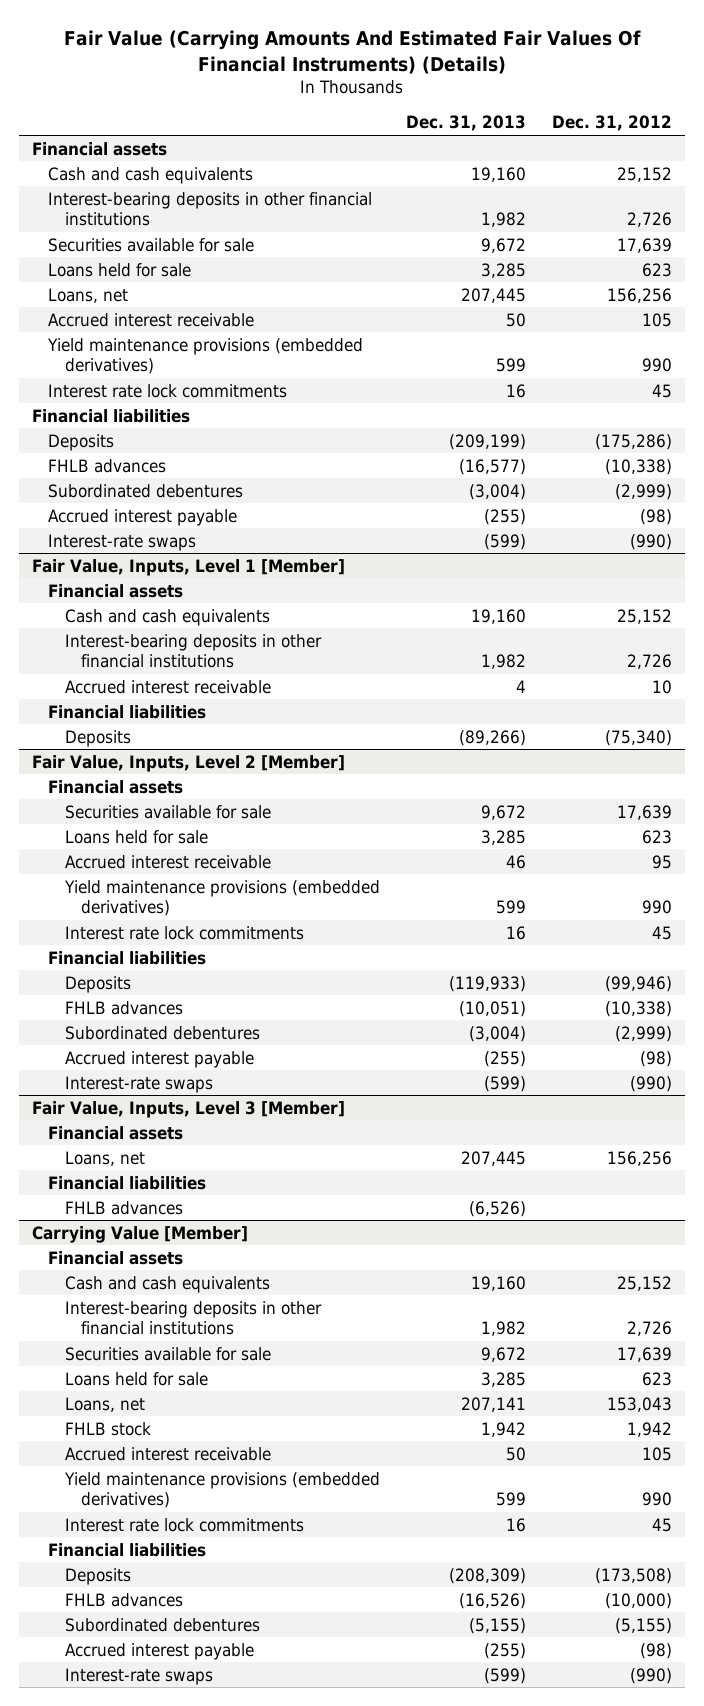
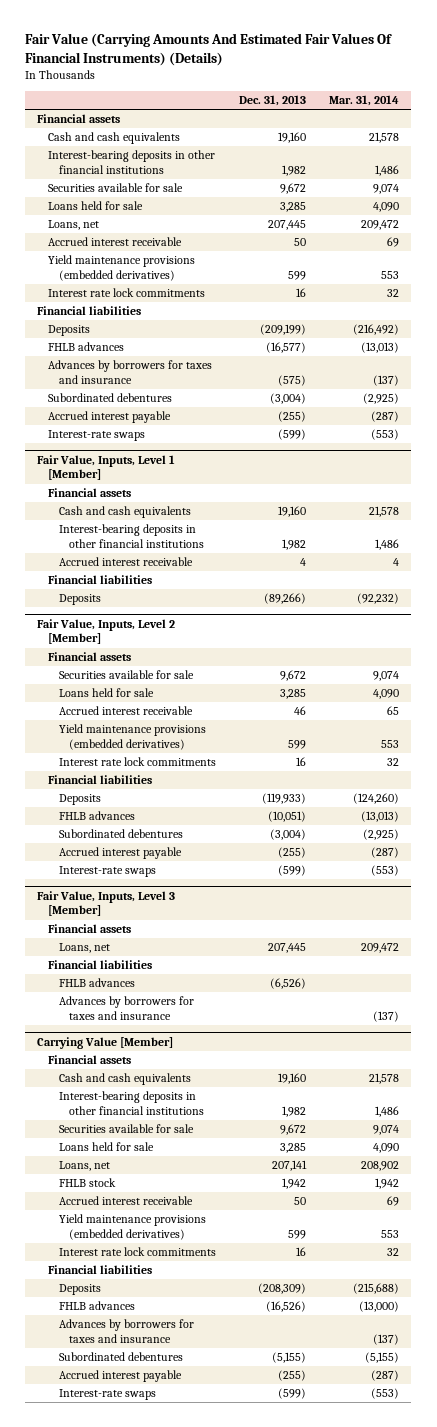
[552,115,673,132] Dec. 31, 2012 -> none
none -> [329,94,400,106] Mar. 31, 2014
none -> [47,360,212,385] Advances by borrowers for taxes and insurance
none -> [58,996,194,1021] Advances by borrowers for taxes and insurance
none -> [58,1319,194,1344] Advances by borrowers for taxes and insurance

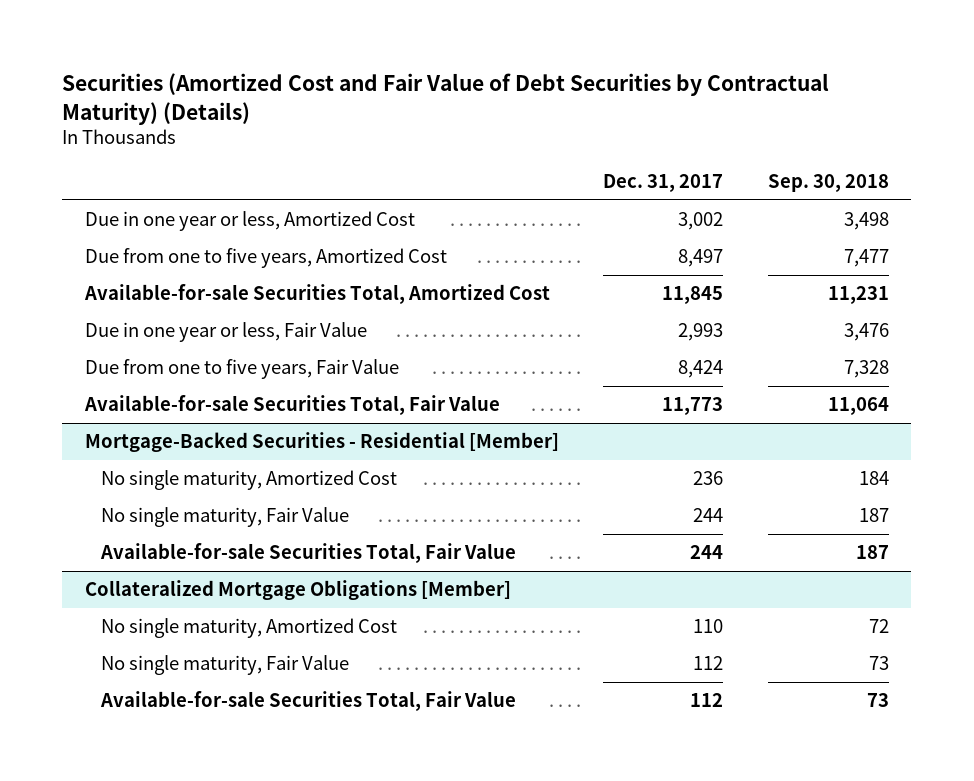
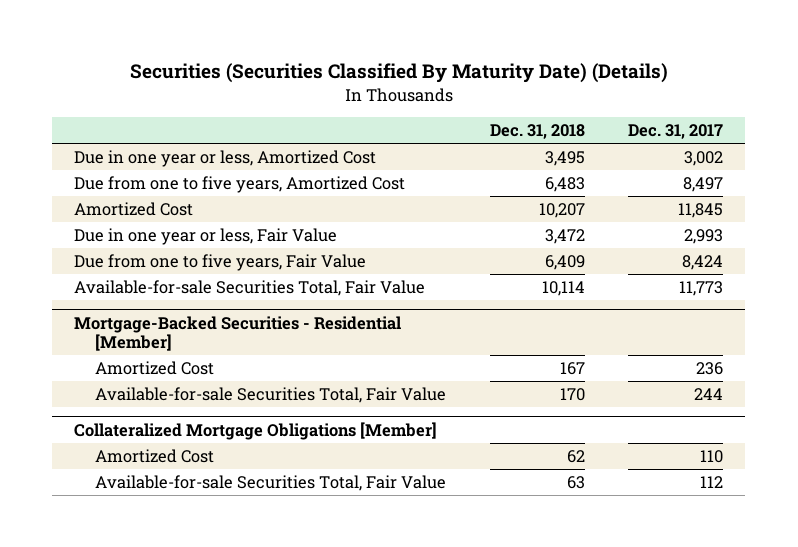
[62,72,830,125] Securities (Amortized Cost and Fair Value of Debt Securities by Contractual Maturity) (Details) -> [129,63,668,84] Securities (Securities Classified By Maturity Date) (Details)
[768,174,890,193] Sep. 30, 2018 -> none
none -> [489,124,585,140] Dec. 31, 2018
[83,284,550,305] Available-for-sale Securities Total, Amortized Cost -> [74,201,194,216] Amortized Cost
[100,507,349,528] No single maturity, Fair Value -> none
[100,470,397,491] No single maturity, Amortized Cost -> [94,360,214,375] Amortized Cost
[100,618,397,639] No single maturity, Amortized Cost -> none
[100,655,349,676] No single maturity, Fair Value -> none
none -> [94,448,214,463] Amortized Cost

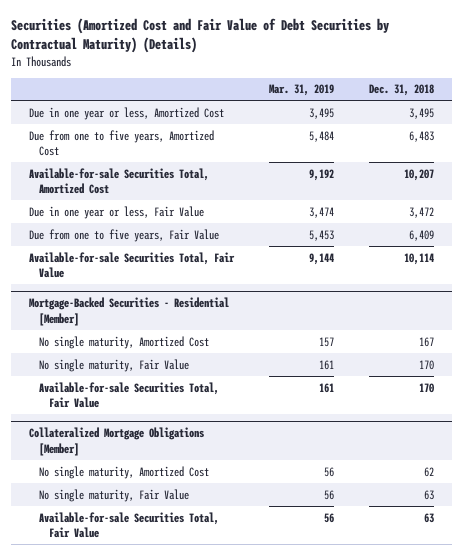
[129,63,668,84] Securities (Securities Classified By Maturity Date) (Details) -> [11,18,390,54] Securities (Amortized Cost and Fair Value of Debt Securities by Contractual Maturity) (Details)
[628,124,724,140] Dec. 31, 2017 -> none
none -> [269,84,335,97] Mar. 31, 2019
[74,201,194,216] Amortized Cost -> [28,167,209,195] Available-for-sale Securities Total, Amortized Cost
[94,360,214,375] Amortized Cost -> [38,335,209,349] No single maturity, Amortized Cost
none -> [38,358,189,372] No single maturity, Fair Value
[94,448,214,463] Amortized Cost -> none
none -> [38,465,209,479] No single maturity, Amortized Cost
none -> [38,488,189,502] No single maturity, Fair Value

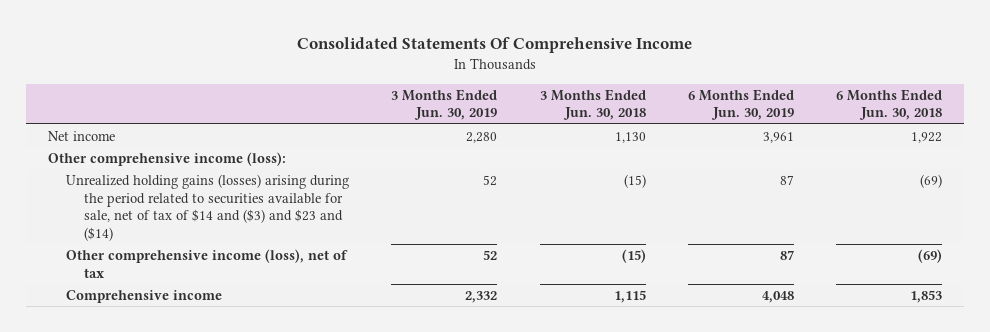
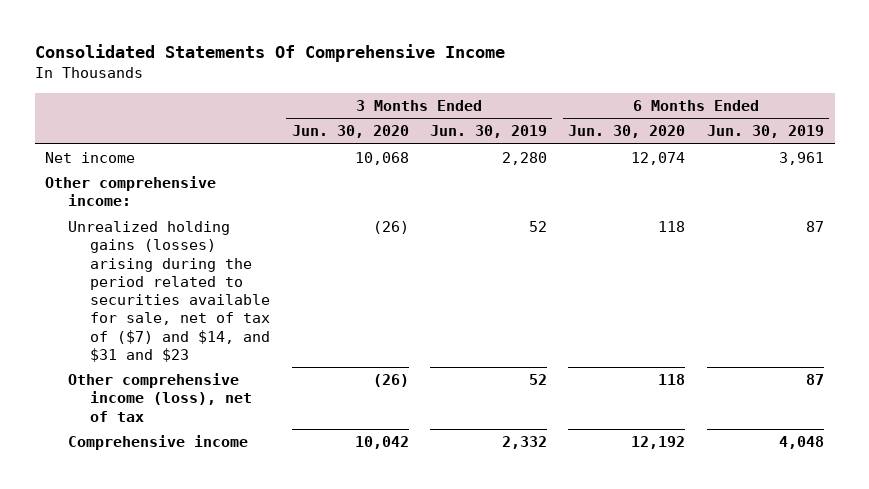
[539,88,646,121] 3 Months Ended Jun. 30, 2018 -> none
[836,88,943,121] 6 Months Ended Jun. 30, 2018 -> none
none -> [291,125,409,139] Jun. 30, 2020
none -> [568,125,686,139] Jun. 30, 2020
[47,151,286,166] Other comprehensive income (loss): -> [45,176,217,207] Other comprehensive income:
[65,173,349,241] Unrealized holding gains (losses) arising during the period related to securities available for sale, net of tax of $14 and ($3) and $23 and ($14) -> [67,221,271,362] Unrealized holding gains (losses) arising during the period related to securities available for sale, net of tax of ($7) and $14, and $31 and $23

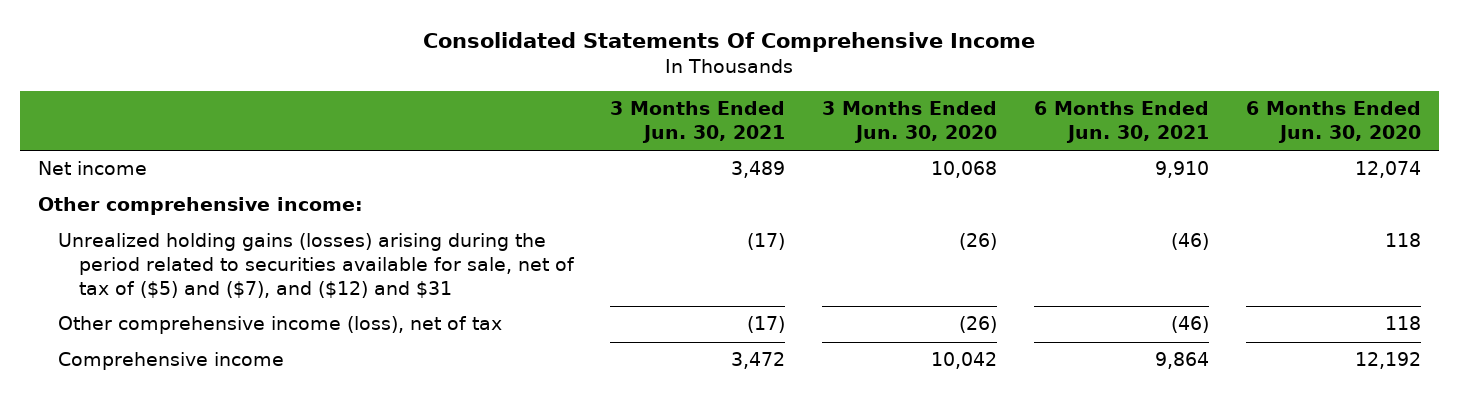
[430,125,548,139] Jun. 30, 2019 -> none
[706,125,824,139] Jun. 30, 2019 -> none
none -> [610,101,786,143] 3 Months Ended Jun. 30, 2021
none -> [1034,101,1210,143] 6 Months Ended Jun. 30, 2021
[67,221,271,362] Unrealized holding gains (losses) arising during the period related to securities available for sale, net of tax of ($7) and $14, and $31 and $23 -> [58,233,575,298] Unrealized holding gains (losses) arising during the period related to securities available for sale, net of tax of ($5) and ($7), and ($12) and $31

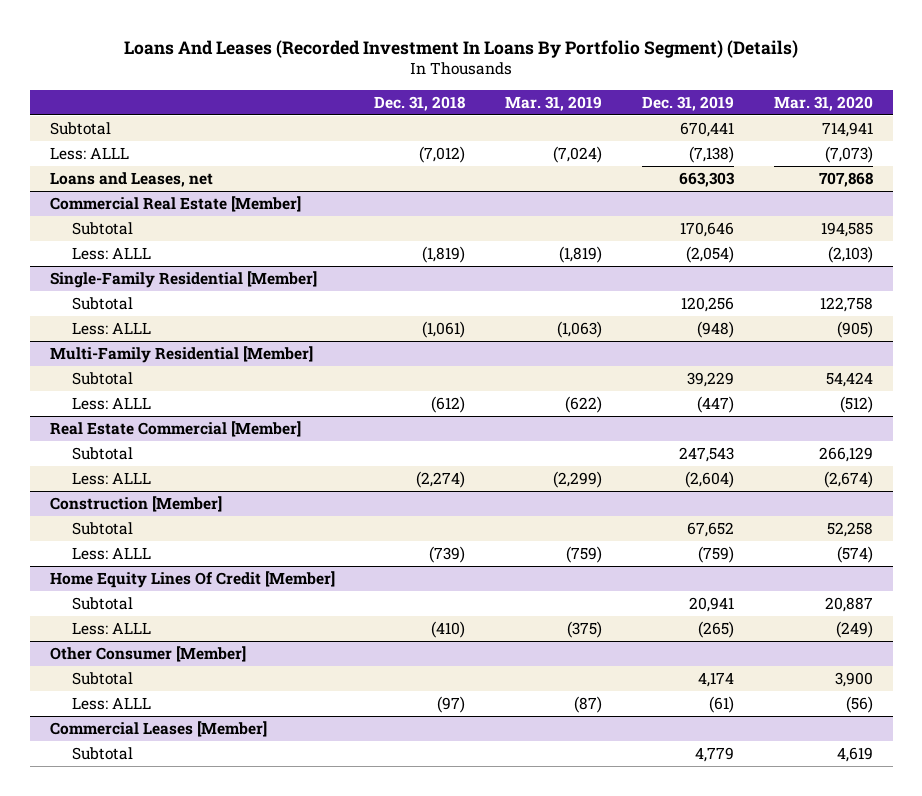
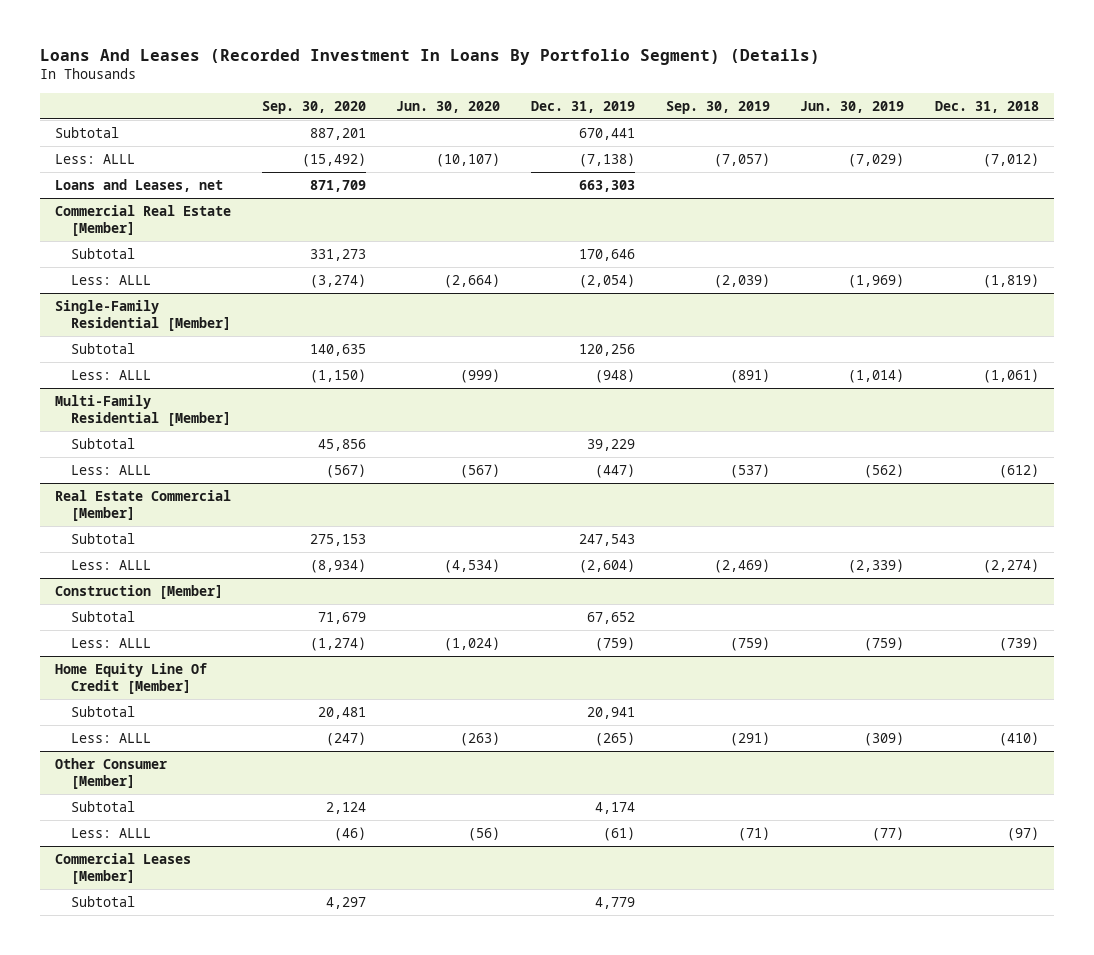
[505,95,603,111] Mar. 31, 2019 -> none
[773,95,873,111] Mar. 31, 2020 -> none
none -> [261,100,366,114] Sep. 30, 2020
none -> [396,100,501,113] Jun. 30, 2020
none -> [665,100,770,114] Sep. 30, 2019
none -> [800,100,905,113] Jun. 30, 2019
[49,571,335,589] Home Equity Lines Of Credit [Member] -> [54,662,207,695] Home Equity Line Of Credit [Member]

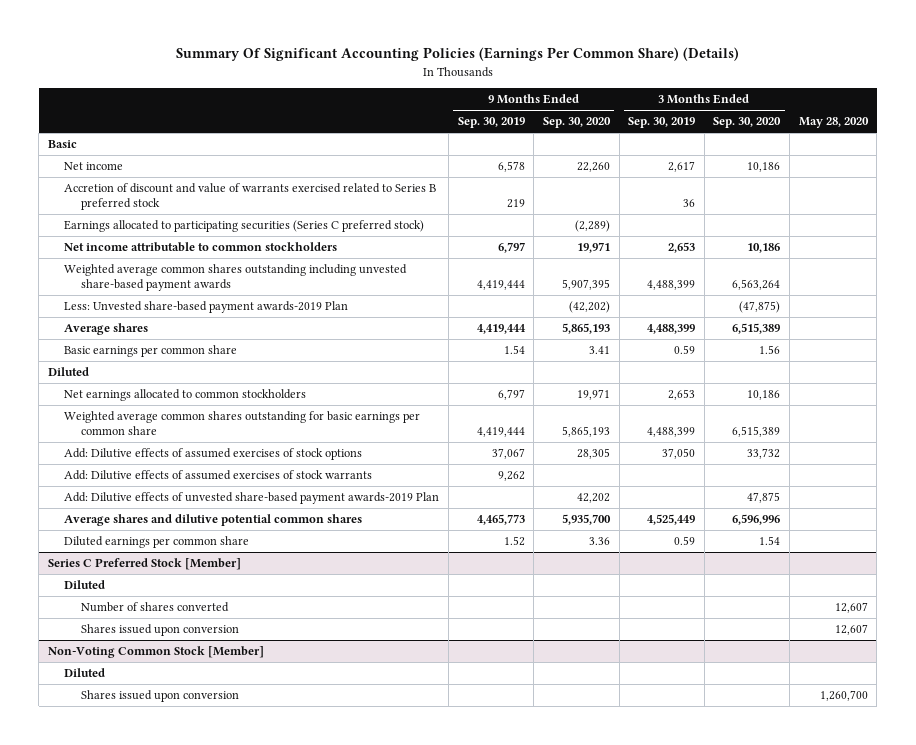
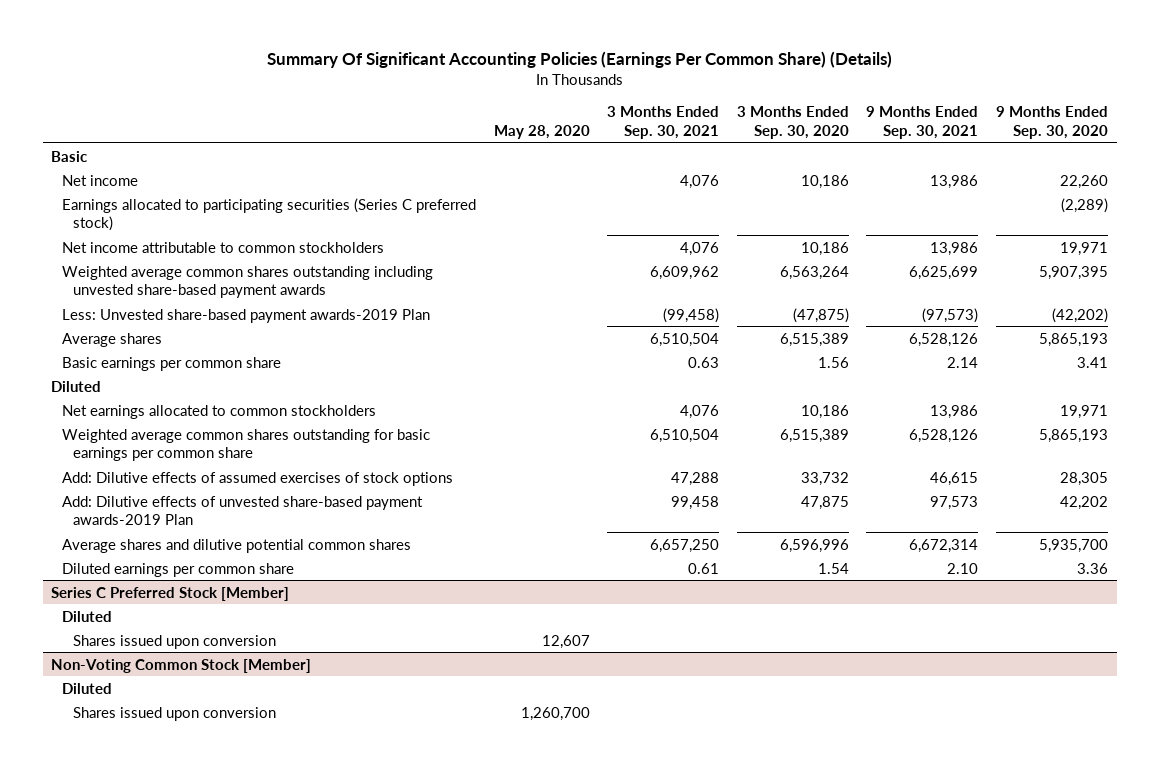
[457,117,525,129] Sep. 30, 2019 -> none
[628,117,696,129] Sep. 30, 2019 -> none
none -> [607,106,720,139] 3 Months Ended Sep. 30, 2021
none -> [866,106,979,139] 9 Months Ended Sep. 30, 2021
[64,183,437,211] Accretion of discount and value of warrants exercised related to Series B preferred stock -> none
[64,470,373,481] Add: Dilutive effects of assumed exercises of stock warrants -> none
[80,602,229,613] Number of shares converted -> none

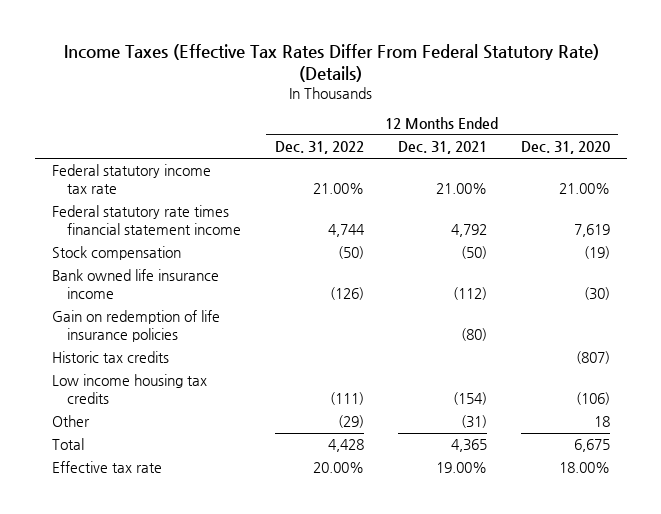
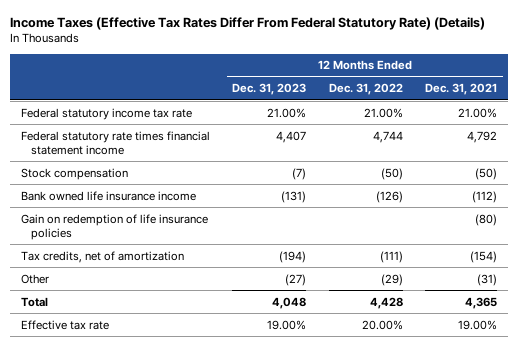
[520,141,610,155] Dec. 31, 2020 -> none
none -> [232,83,307,96] Dec. 31, 2023
[51,351,169,364] Historic tax credits -> none
[51,374,207,405] Low income housing tax credits -> [20,250,184,263] Tax credits, net of amortization

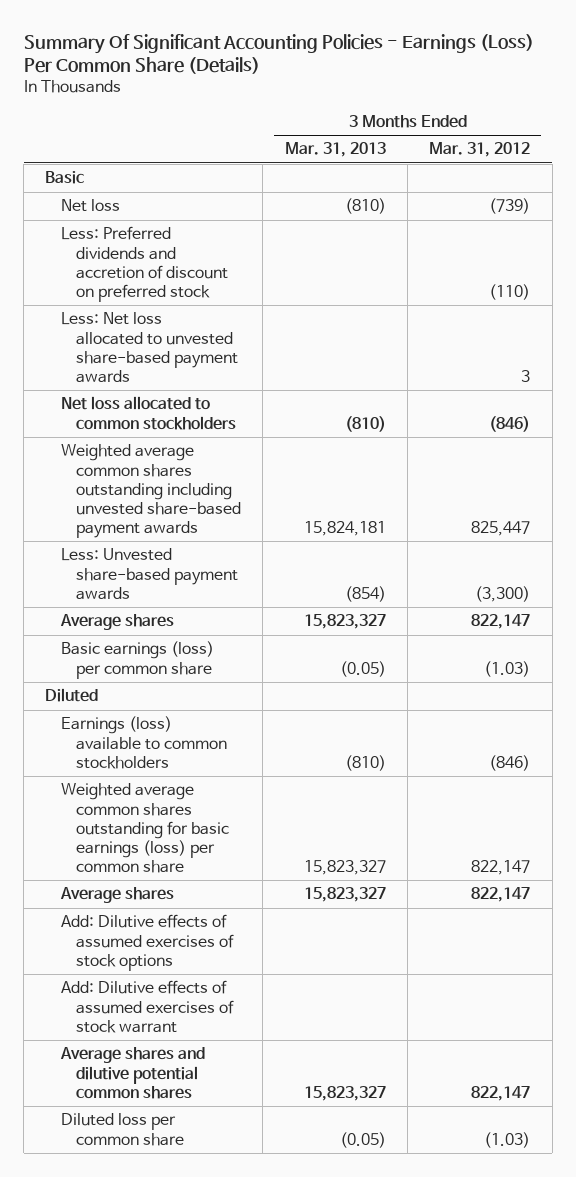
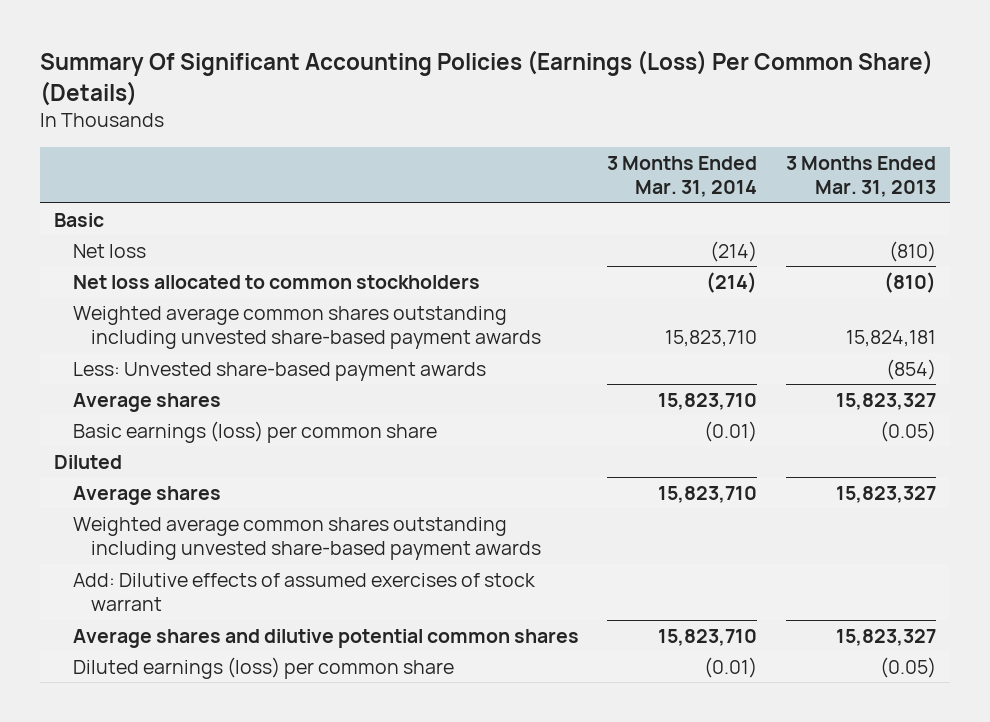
[23,33,534,75] Summary Of Significant Accounting Policies - Earnings (Loss) Per Common Share (Details) -> [39,50,933,106] Summary Of Significant Accounting Policies (Earnings (Loss) Per Common Share) (Details)
[429,142,531,158] Mar. 31, 2012 -> none
none -> [607,155,758,198] 3 Months Ended Mar. 31, 2014
[60,226,229,302] Less: Preferred dividends and accretion of discount on preferred stock -> none
[60,312,239,383] Less: Net loss allocated to unvested share-based payment awards -> none
[60,716,228,769] Earnings (loss) available to common stockholders -> none
[60,783,230,874] Weighted average common shares outstanding for basic earnings (loss) per common share -> none
[60,914,235,971] Add: Dilutive effects of assumed exercises of stock options -> [72,516,541,560] Weighted average common shares outstanding including unvested share-based payment awards
[60,1113,185,1146] Diluted loss per common share -> [72,656,454,679] Diluted earnings (loss) per common share

